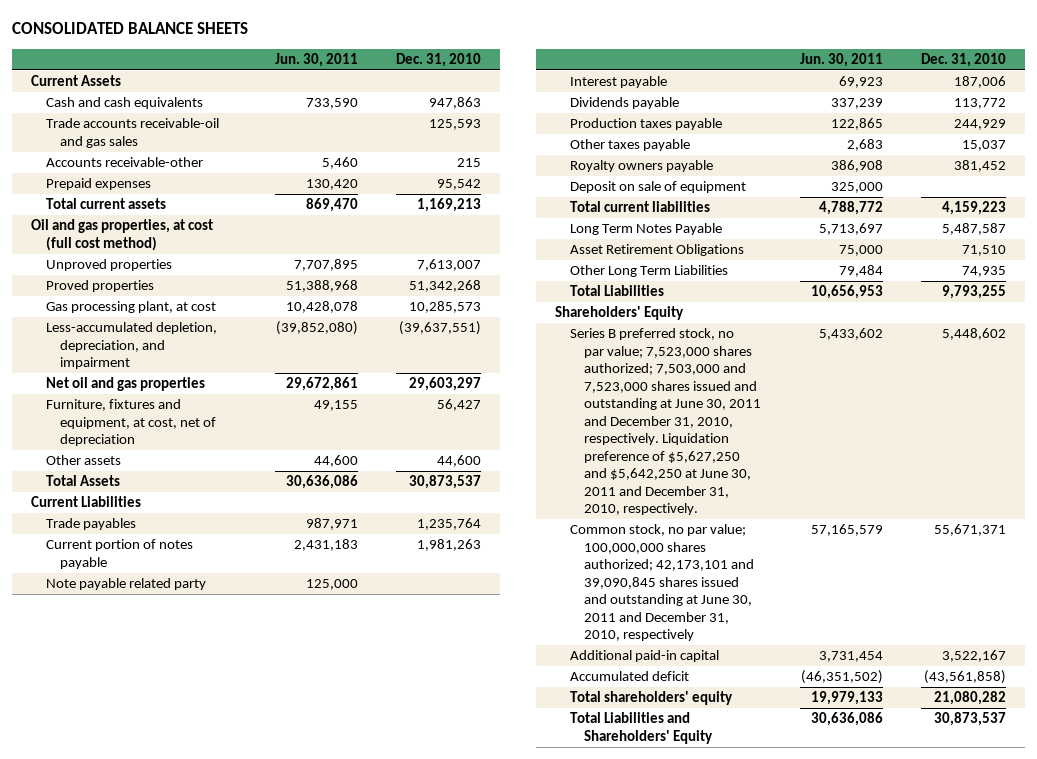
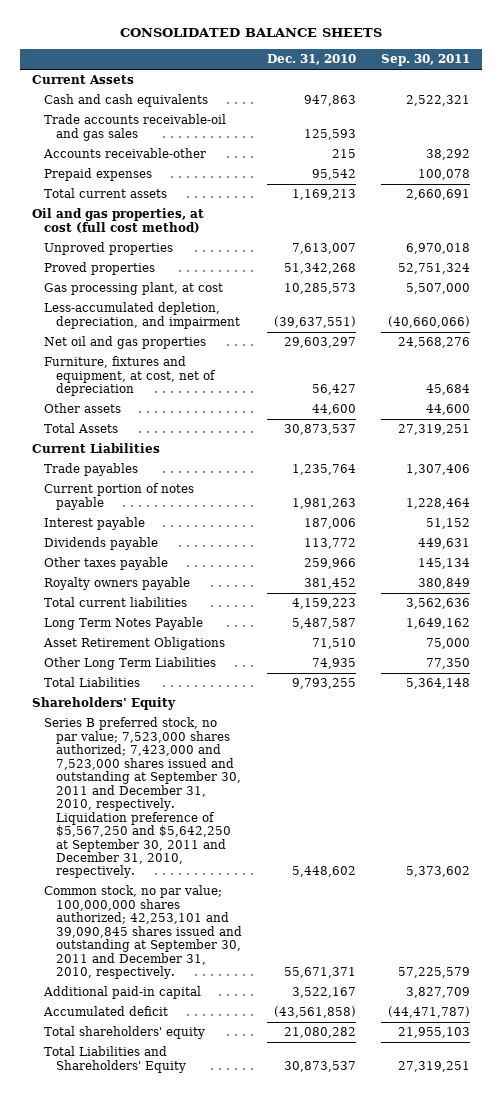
[275,52,359,67] Jun. 30, 2011 -> none
none -> [380,54,470,67] Sep. 30, 2011
[45,578,206,591] Note payable related party -> none
[569,118,722,131] Production taxes payable -> none
[961,140,1006,152] 15,037 -> [303,558,356,570] 259,966
[569,181,746,194] Deposit on sale of equipment -> none
[569,328,762,516] Series B preferred stock, no par value; 7,523,000 shares authorized; 7,503,000 and 7,523,000 shares issued and outstanding at June 30, 2011 and December 31, 2010, respectively. Liquidation preference of $5,627,250 and $5,642,250 at June 30, 2011 and December 31, 2010, respectively. -> [43,717,241,879] Series B preferred stock, no par value; 7,523,000 shares authorized; 7,423,000 and 7,523,000 shares issued and outstanding at September 30, 2011 and December 31, 2010, respectively. Liquidation preference of $5,567,250 and $5,642,250 at September 30, 2011 and December 31, 2010, respectively.
[569,524,755,642] Common stock, no par value; 100,000,000 shares authorized; 42,173,101 and 39,090,845 shares issued and outstanding at June 30, 2011 and December 31, 2010, respectively -> [43,885,242,980] Common stock, no par value; 100,000,000 shares authorized; 42,253,101 and 39,090,845 shares issued and outstanding at September 30, 2011 and December 31, 2010, respectively.

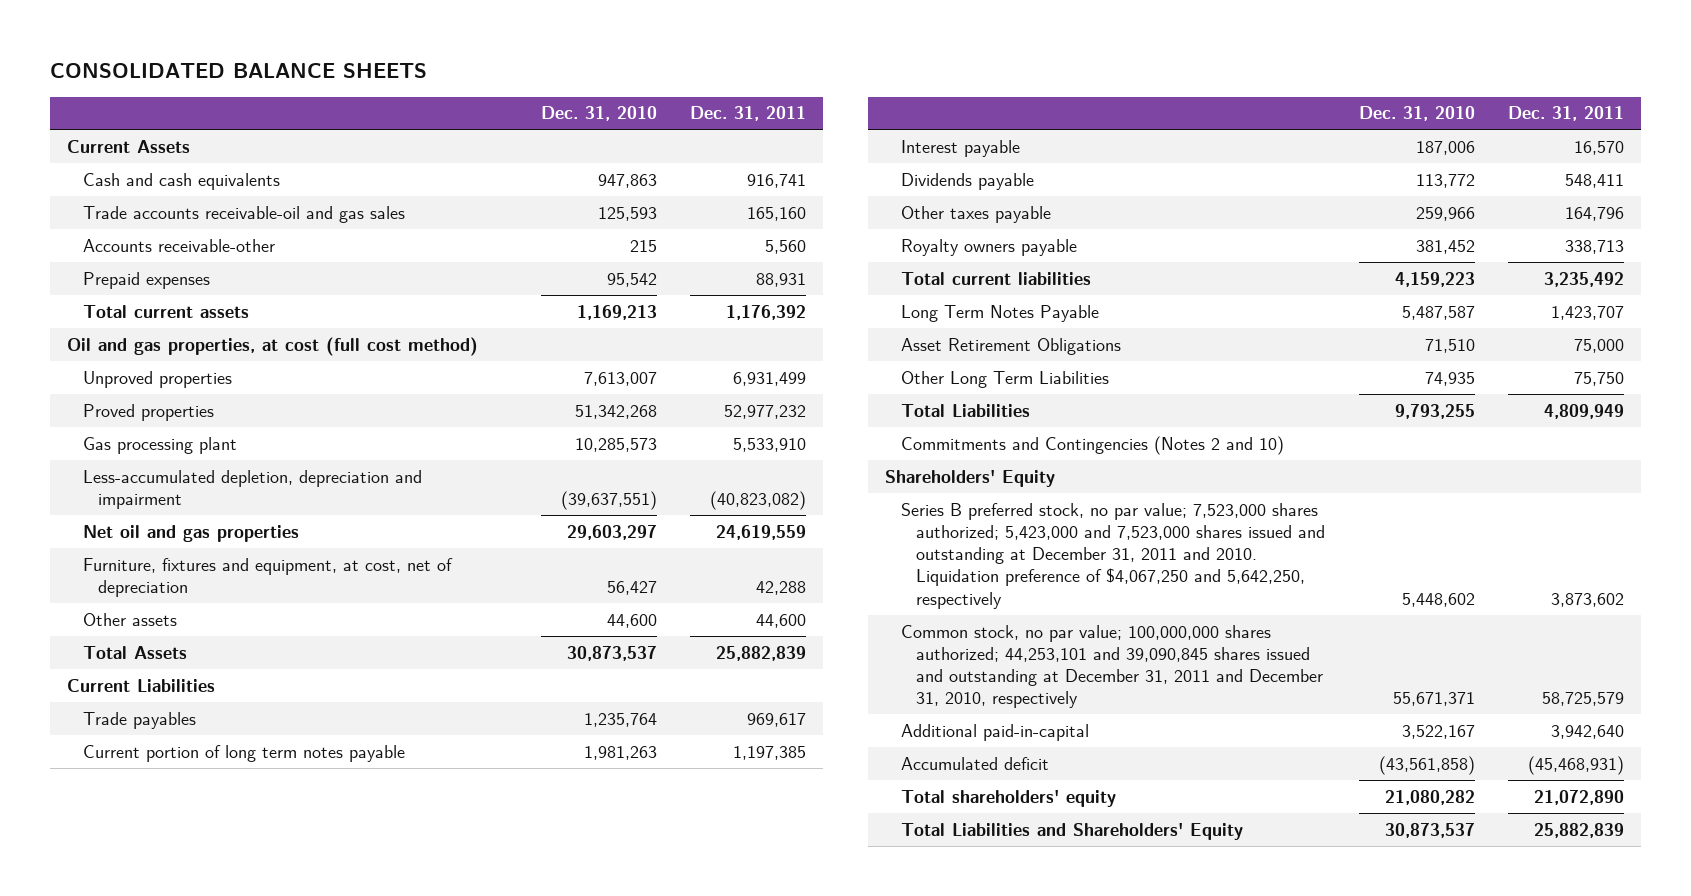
[380,54,470,67] Sep. 30, 2011 -> none
none -> [689,106,806,122] Dec. 31, 2011
[43,282,223,296] Gas processing plant, at cost -> [82,436,237,454] Gas processing plant
[43,302,240,329] Less-accumulated depletion, depreciation, and impairment -> [82,469,422,509] Less-accumulated depletion, depreciation and impairment
[43,483,194,510] Current portion of notes payable -> [82,744,405,762] Current portion of long term notes payable
none -> [900,435,1284,455] Commitments and Contingencies (Notes 2 and 10)
[43,717,241,879] Series B preferred stock, no par value; 7,523,000 shares authorized; 7,423,000 and 7,523,000 shares issued and outstanding at September 30, 2011 and December 31, 2010, respectively. Liquidation preference of $5,567,250 and $5,642,250 at September 30, 2011 and December 31, 2010, respectively. -> [900,502,1326,609] Series B preferred stock, no par value; 7,523,000 shares authorized; 5,423,000 and 7,523,000 shares issued and outstanding at December 31, 2011 and 2010. Liquidation preference of $4,067,250 and 5,642,250, respectively
[43,885,242,980] Common stock, no par value; 100,000,000 shares authorized; 42,253,101 and 39,090,845 shares issued and outstanding at September 30, 2011 and December 31, 2010, respectively. -> [900,624,1324,709] Common stock, no par value; 100,000,000 shares authorized; 44,253,101 and 39,090,845 shares issued and outstanding at December 31, 2011 and December 31, 2010, respectively
[42,986,201,1000] Additional paid-in capital -> [900,723,1089,741] Additional paid-in-capital

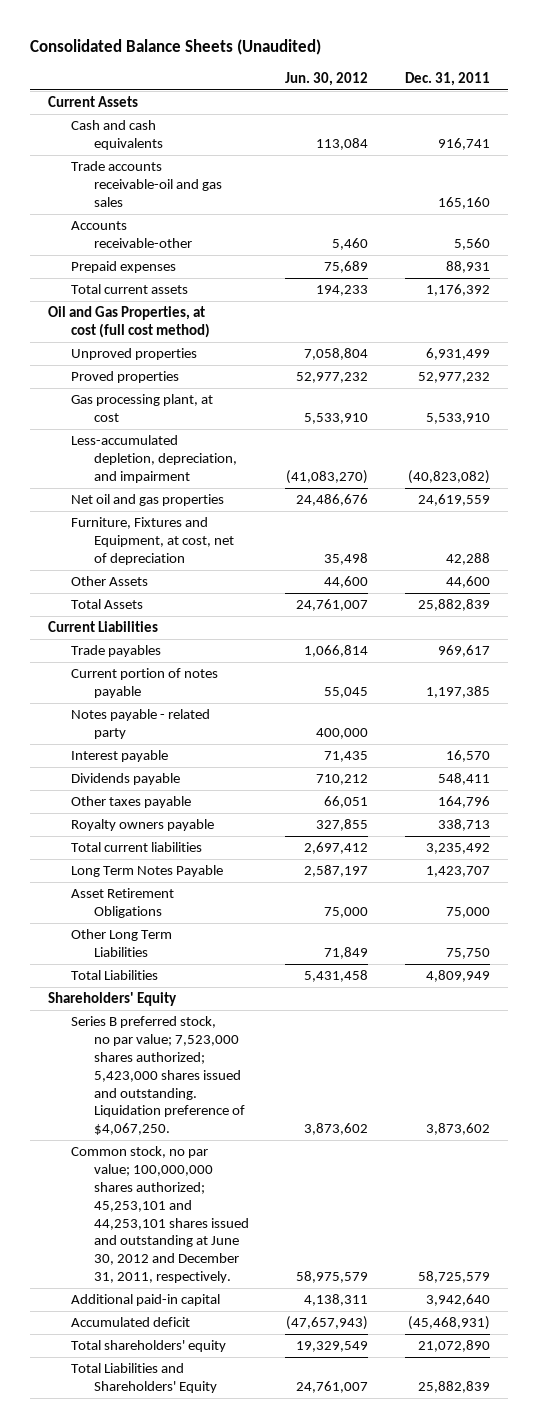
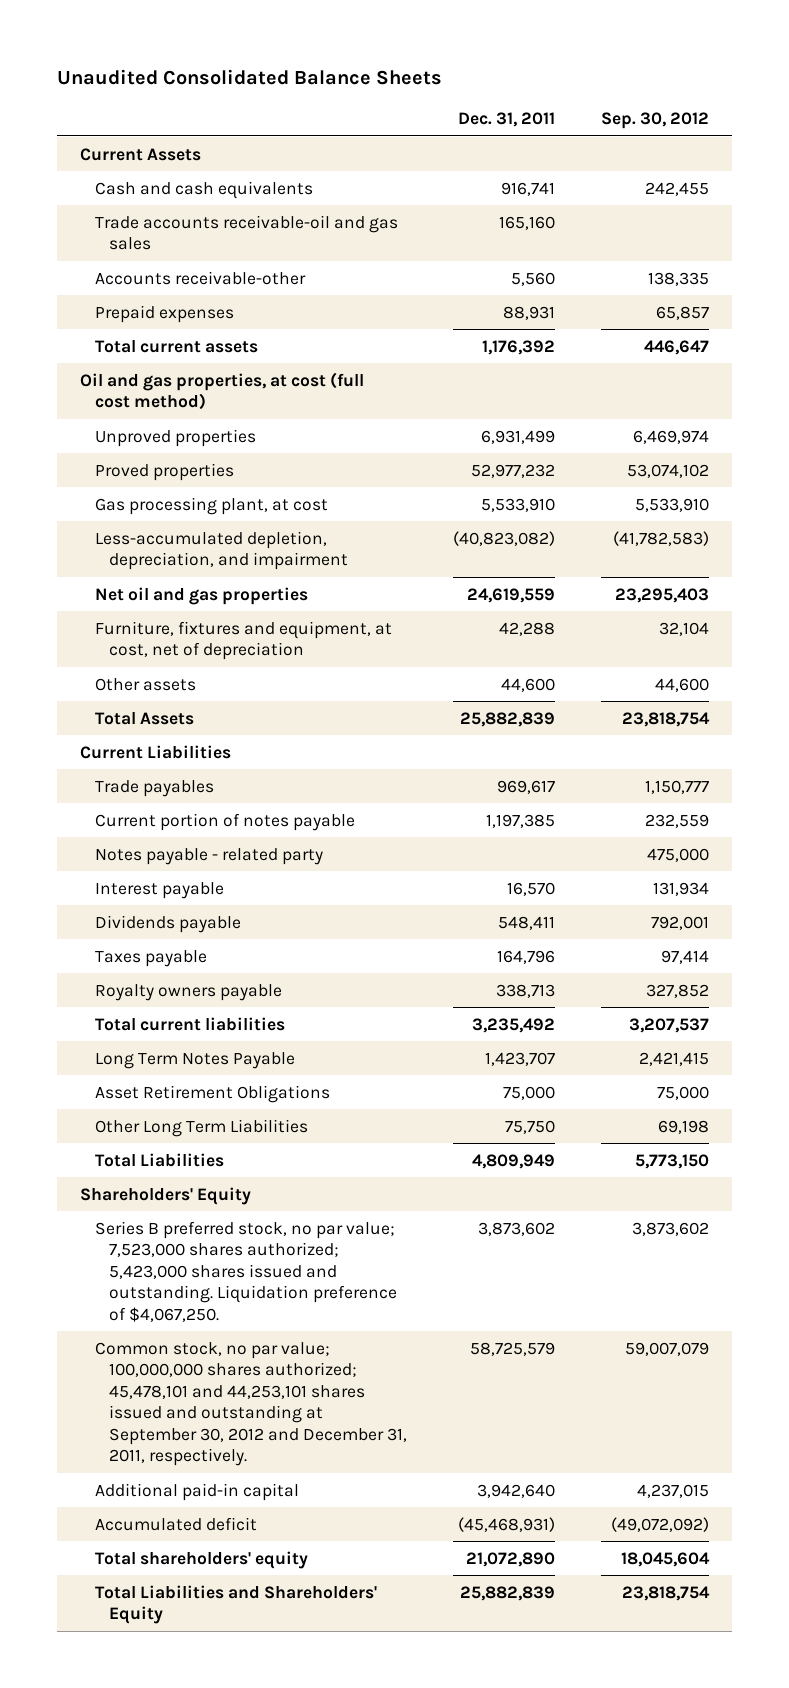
[29,39,321,56] Consolidated Balance Sheets (Unaudited) -> [56,68,442,85] Unaudited Consolidated Balance Sheets
[285,71,369,86] Jun. 30, 2012 -> none
none -> [601,111,710,129] Sep. 30, 2012
[48,306,210,339] Oil and Gas Properties, at cost (full cost method) -> [79,371,364,411] Oil and gas properties, at cost (full cost method)
[70,517,234,565] Furniture, Fixtures and Equipment, at cost, net of depreciation -> [94,620,392,661] Furniture, fixtures and equipment, at cost, net of depreciation
[70,576,148,587] Other Assets -> [94,677,196,691] Other assets
[70,796,191,809] Other taxes payable -> [94,949,207,967] Taxes payable
[70,1146,249,1283] Common stock, no par value; 100,000,000 shares authorized; 45,253,101 and 44,253,101 shares issued and outstanding at June 30, 2012 and December 31, 2011, respectively. -> [94,1341,408,1467] Common stock, no par value; 100,000,000 shares authorized; 45,478,101 and 44,253,101 shares issued and outstanding at September 30, 2012 and December 31, 2011, respectively.

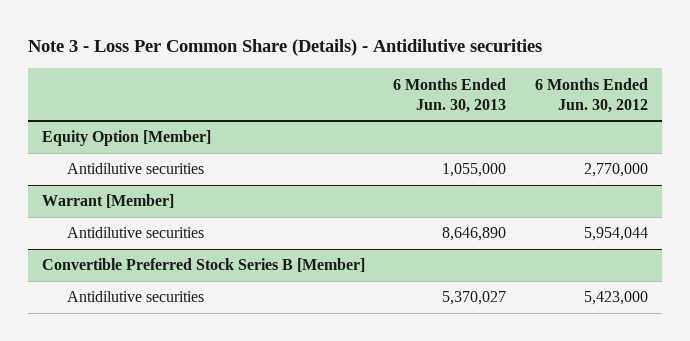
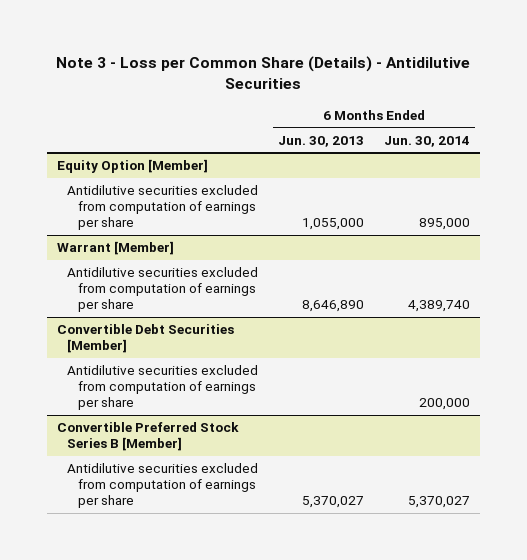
[27,39,542,57] Note 3 - Loss Per Common Share (Details) - Antidilutive securities -> [56,55,471,90] Note 3 - Loss per Common Share (Details) - Antidilutive Securities
[534,77,648,113] 6 Months Ended Jun. 30, 2012 -> none
none -> [384,135,471,147] Jun. 30, 2014
[67,163,205,175] Antidilutive securities -> [67,185,259,231] Antidilutive securities excluded from computation of earnings per share
[67,227,205,239] Antidilutive securities -> [67,267,259,313] Antidilutive securities excluded from computation of earnings per share
none -> [56,324,234,354] Convertible Debt Securities [Member]
none -> [67,365,259,411] Antidilutive securities excluded from computation of earnings per share
[67,291,205,303] Antidilutive securities -> [67,463,259,509] Antidilutive securities excluded from computation of earnings per share

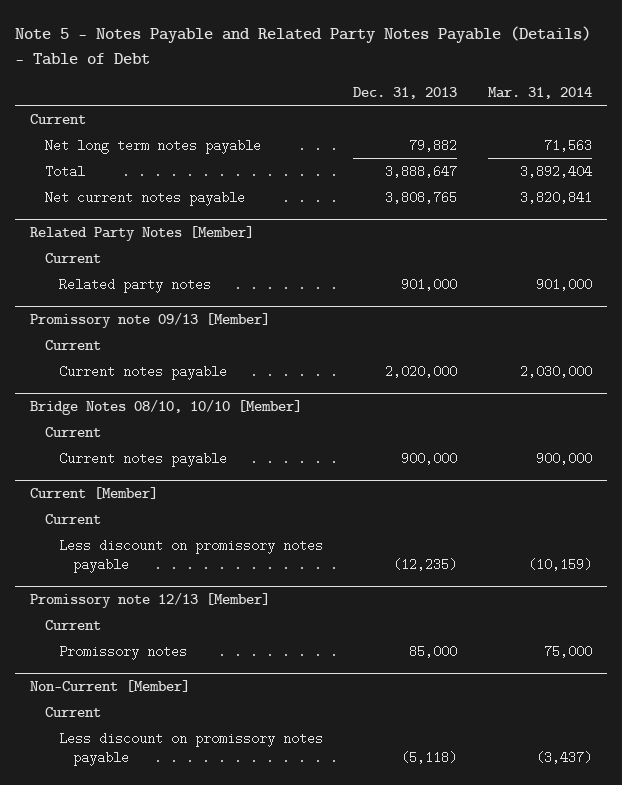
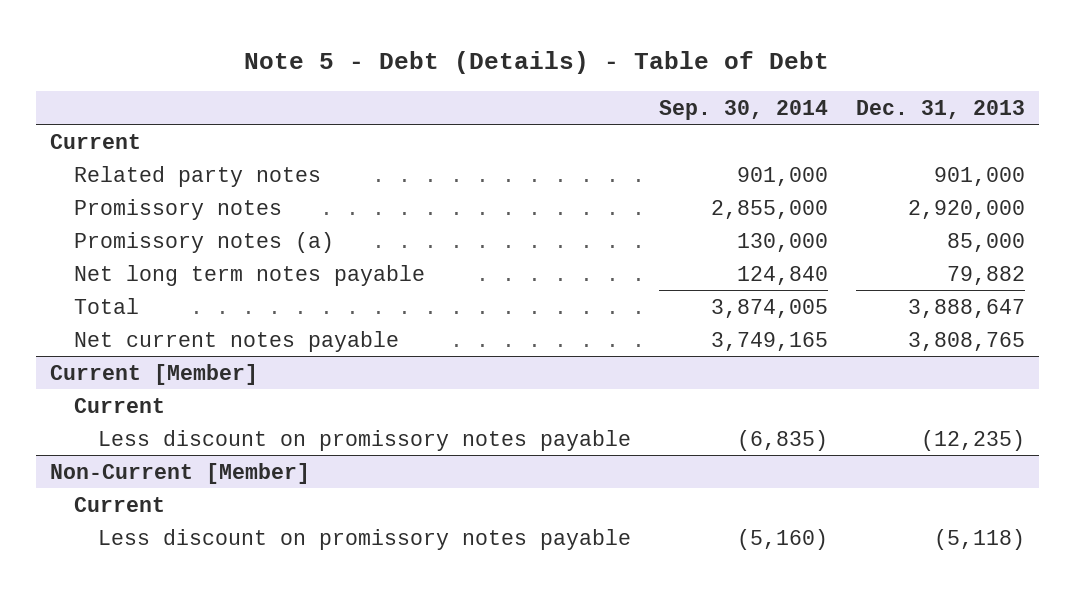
[14,26,591,65] Note 5 - Notes Payable and Related Party Notes Payable (Details) - Table of Debt -> [244,51,830,75] Note 5 - Debt (Details) - Table of Debt
[487,87,592,100] Mar. 31, 2014 -> none
none -> [659,99,829,120] Sep. 30, 2014
none -> [73,165,321,187] Related party notes
none -> [73,198,282,220] Promissory notes
none -> [73,231,334,253] Promissory notes (a)
[30,226,255,242] Related Party Notes [Member] -> none
[44,252,101,263] Current -> none
[58,277,211,293] Related party notes -> none
[30,312,271,329] Promissory note 09/13 [Member] -> none
[44,339,101,350] Current -> none
[58,364,227,380] Current notes payable -> none
[30,399,303,416] Bridge Notes 08/10, 10/10 [Member] -> none
[44,426,101,437] Current -> none
[58,451,227,467] Current notes payable -> none
[30,592,271,609] Promissory note 12/13 [Member] -> none
[44,619,101,630] Current -> none
[58,644,187,660] Promissory notes -> none

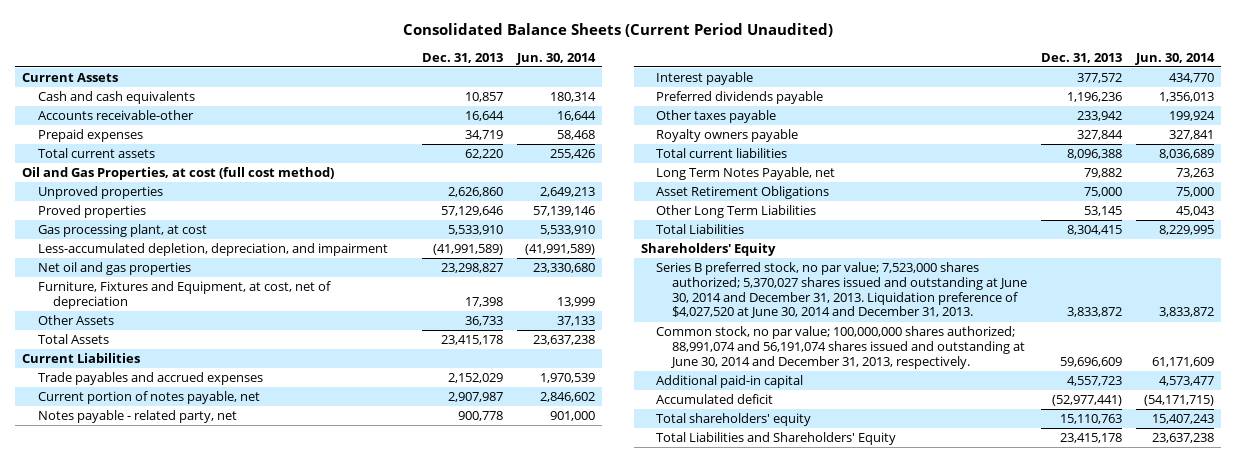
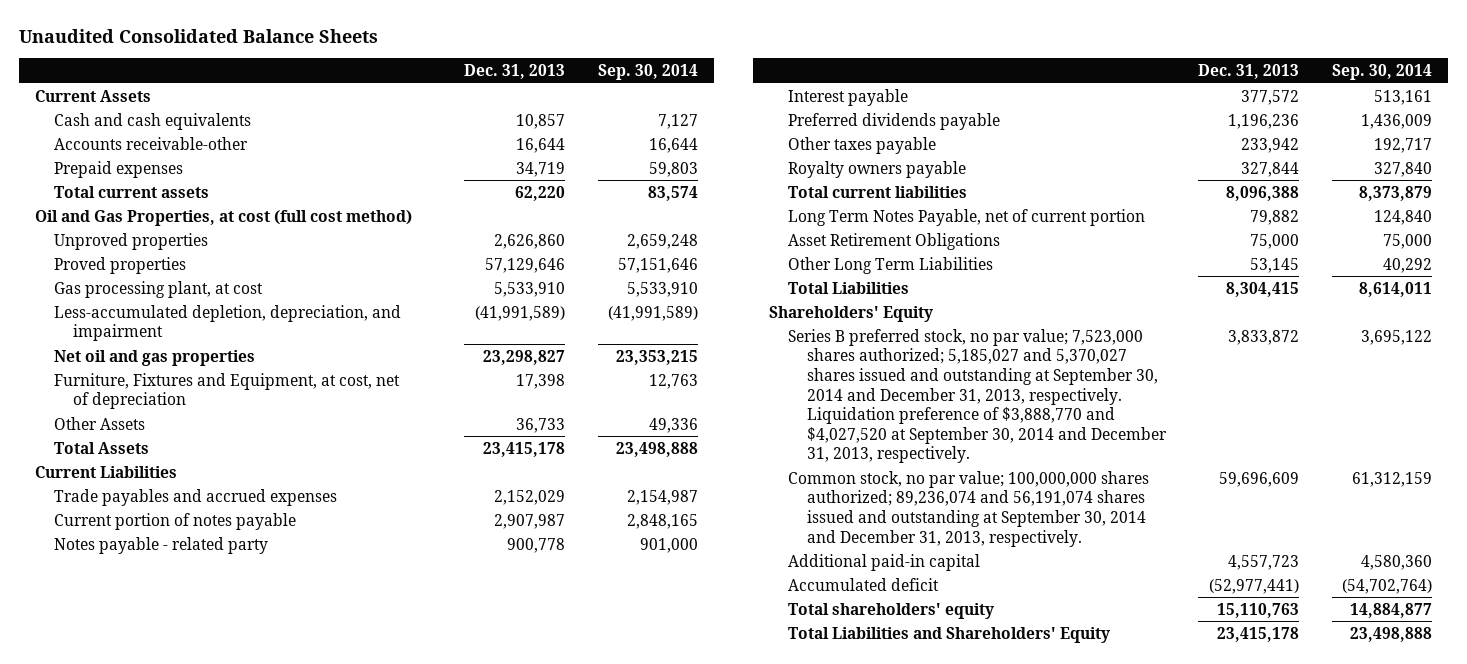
[402,22,833,37] Consolidated Balance Sheets (Current Period Unaudited) -> [18,28,378,43] Unaudited Consolidated Balance Sheets
[516,52,597,65] Jun. 30, 2014 -> none
none -> [597,64,698,81] Sep. 30, 2014
[37,391,260,405] Current portion of notes payable, net -> [53,512,296,530] Current portion of notes payable
[37,410,237,424] Notes payable - related party, net -> [53,536,268,554] Notes payable - related party
[656,167,836,181] Long Term Notes Payable, net -> [787,208,1145,226] Long Term Notes Payable, net of current portion
[656,262,1028,319] Series B preferred stock, no par value; 7,523,000 shares authorized; 5,370,027 shares issued and outstanding at June 30, 2014 and December 31, 2013. Liquidation preference of $4,027,520 at June 30, 2014 and December 31, 2013. -> [787,328,1167,464] Series B preferred stock, no par value; 7,523,000 shares authorized; 5,185,027 and 5,370,027 shares issued and outstanding at September 30, 2014 and December 31, 2013, respectively. Liquidation preference of $3,888,770 and $4,027,520 at September 30, 2014 and December 31, 2013, respectively.
[656,326,1026,369] Common stock, no par value; 100,000,000 shares authorized; 88,991,074 and 56,191,074 shares issued and outstanding at June 30, 2014 and December 31, 2013, respectively. -> [787,470,1149,547] Common stock, no par value; 100,000,000 shares authorized; 89,236,074 and 56,191,074 shares issued and outstanding at September 30, 2014 and December 31, 2013, respectively.

